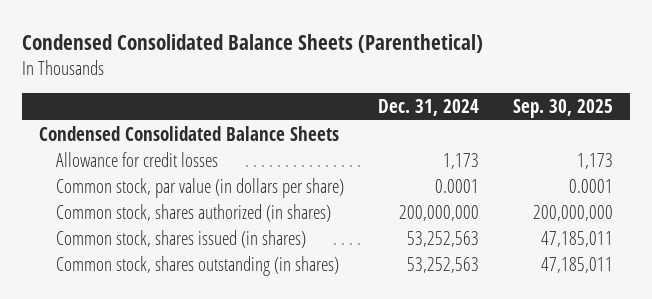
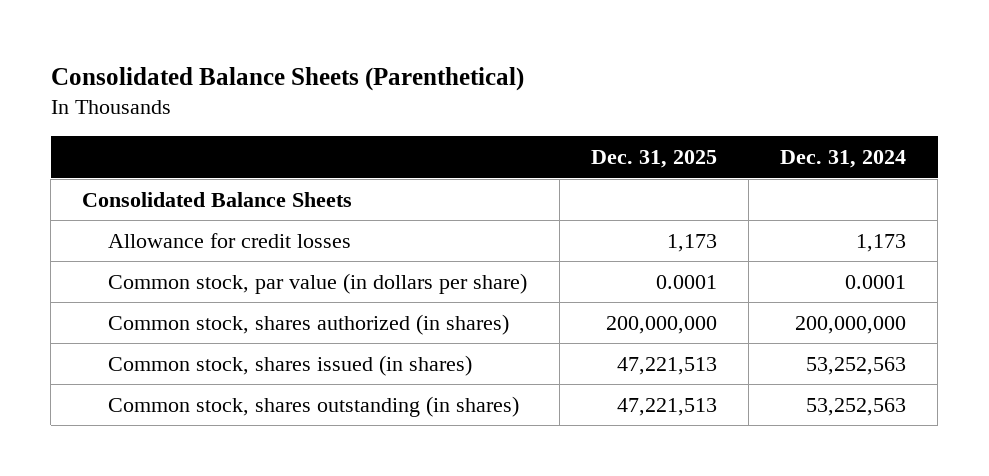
[21,34,483,54] Condensed Consolidated Balance Sheets (Parenthetical) -> [50,66,524,91] Consolidated Balance Sheets (Parenthetical)
[513,98,614,118] Sep. 30, 2025 -> none
none -> [590,149,717,168] Dec. 31, 2025
[38,125,339,141] Condensed Consolidated Balance Sheets -> [82,191,353,207] Consolidated Balance Sheets

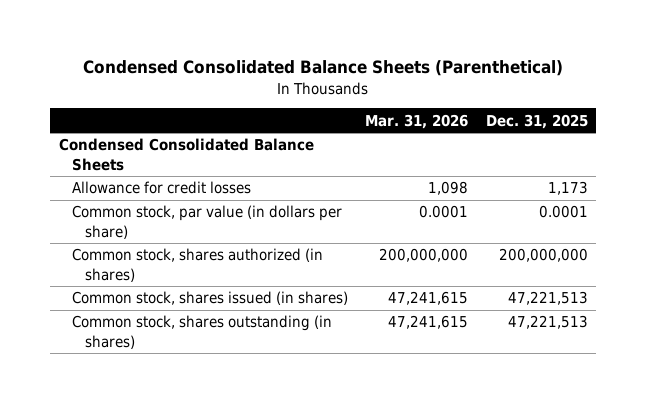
[50,66,524,91] Consolidated Balance Sheets (Parenthetical) -> [83,60,564,77] Condensed Consolidated Balance Sheets (Parenthetical)
[780,149,907,168] Dec. 31, 2024 -> none
none -> [365,113,469,129] Mar. 31, 2026
[82,191,353,207] Consolidated Balance Sheets -> [59,138,315,171] Condensed Consolidated Balance Sheets

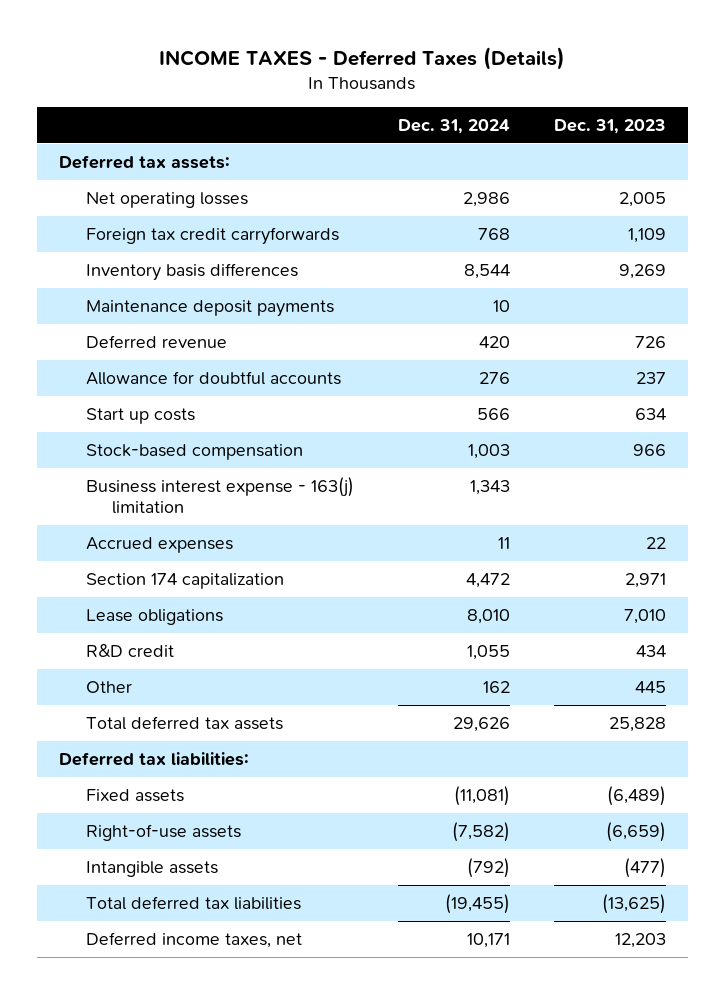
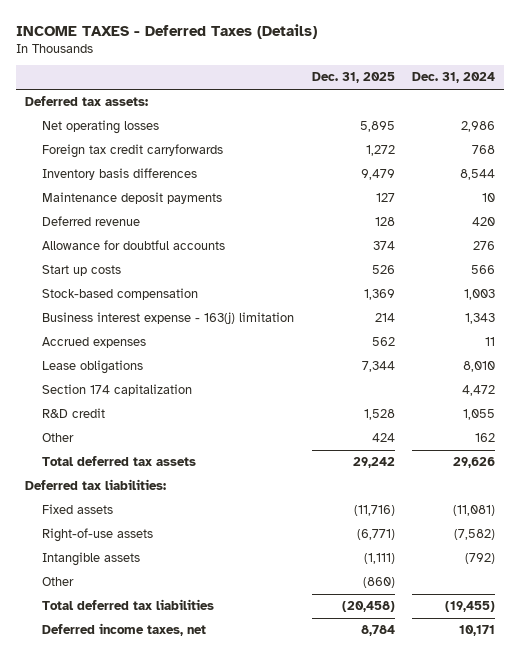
[553,119,666,135] Dec. 31, 2023 -> none
none -> [311,72,395,84] Dec. 31, 2025
[85,572,284,589] Section 174 capitalization -> [42,384,193,397] Section 174 capitalization
none -> [42,577,75,587] Other

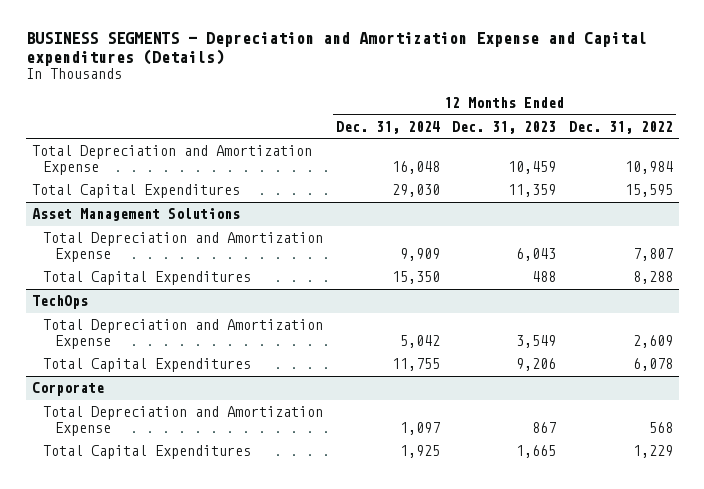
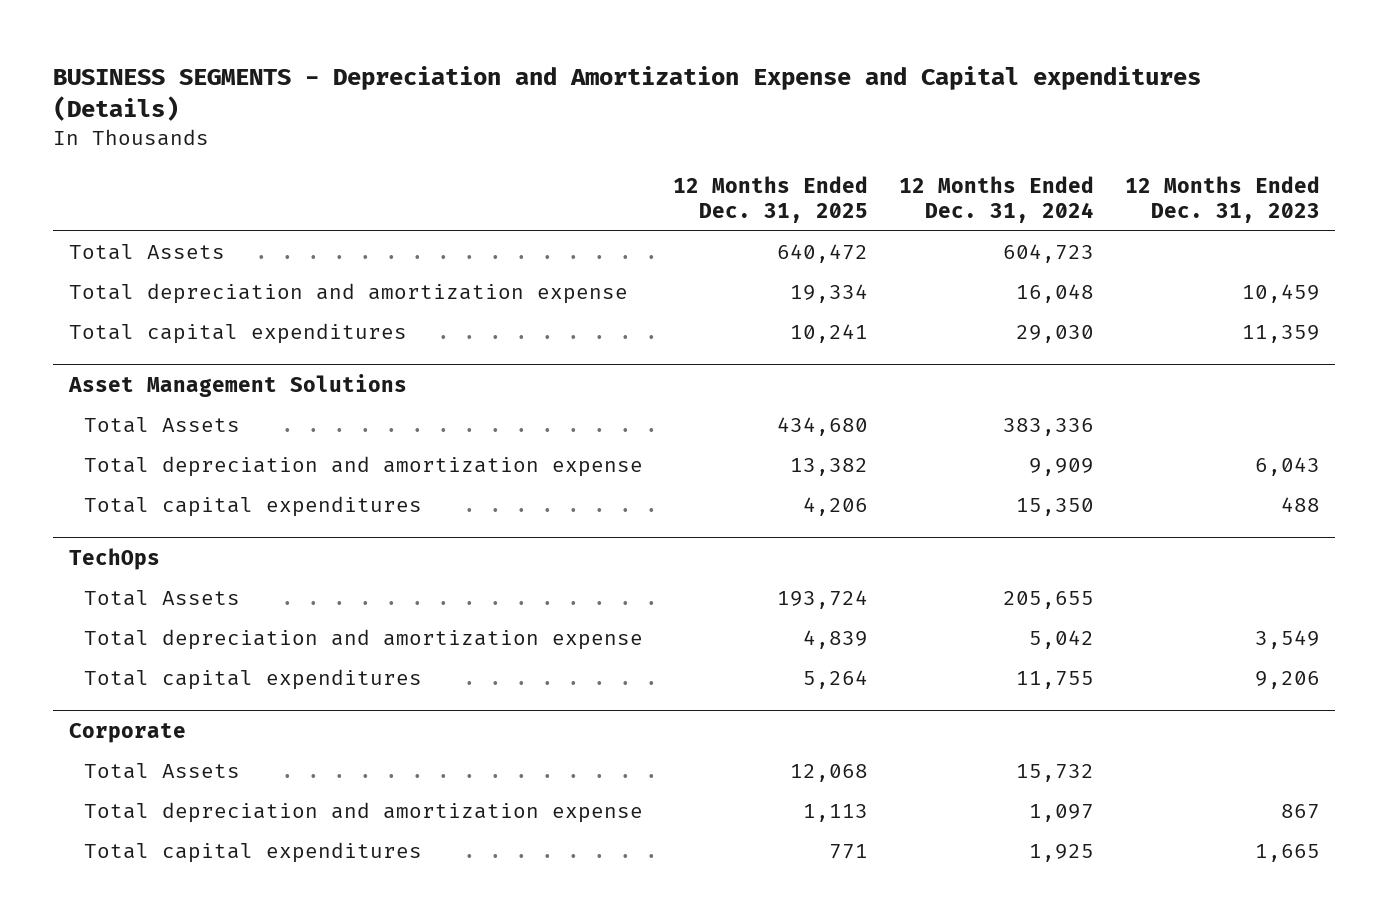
[568,120,673,134] Dec. 31, 2022 -> none
none -> [673,175,869,224] 12 Months Ended Dec. 31, 2025
none -> [68,244,225,261] Total Assets
[31,145,312,175] Total Depreciation and Amortization Expense -> [68,283,628,305] Total depreciation and amortization expense
[31,184,240,199] Total Capital Expenditures -> [68,323,407,345] Total capital expenditures
none -> [83,417,240,434] Total Assets
[43,232,324,262] Total Depreciation and Amortization Expense -> [83,456,643,478] Total depreciation and amortization expense
[43,271,252,286] Total Capital Expenditures -> [83,496,422,518] Total capital expenditures
none -> [83,590,240,607] Total Assets
[43,319,324,349] Total Depreciation and Amortization Expense -> [83,629,643,651] Total depreciation and amortization expense
[43,358,252,373] Total Capital Expenditures -> [83,669,422,691] Total capital expenditures
none -> [83,763,240,780] Total Assets
[43,406,324,436] Total Depreciation and Amortization Expense -> [83,802,643,824] Total depreciation and amortization expense
[43,445,252,460] Total Capital Expenditures -> [83,842,422,864] Total capital expenditures

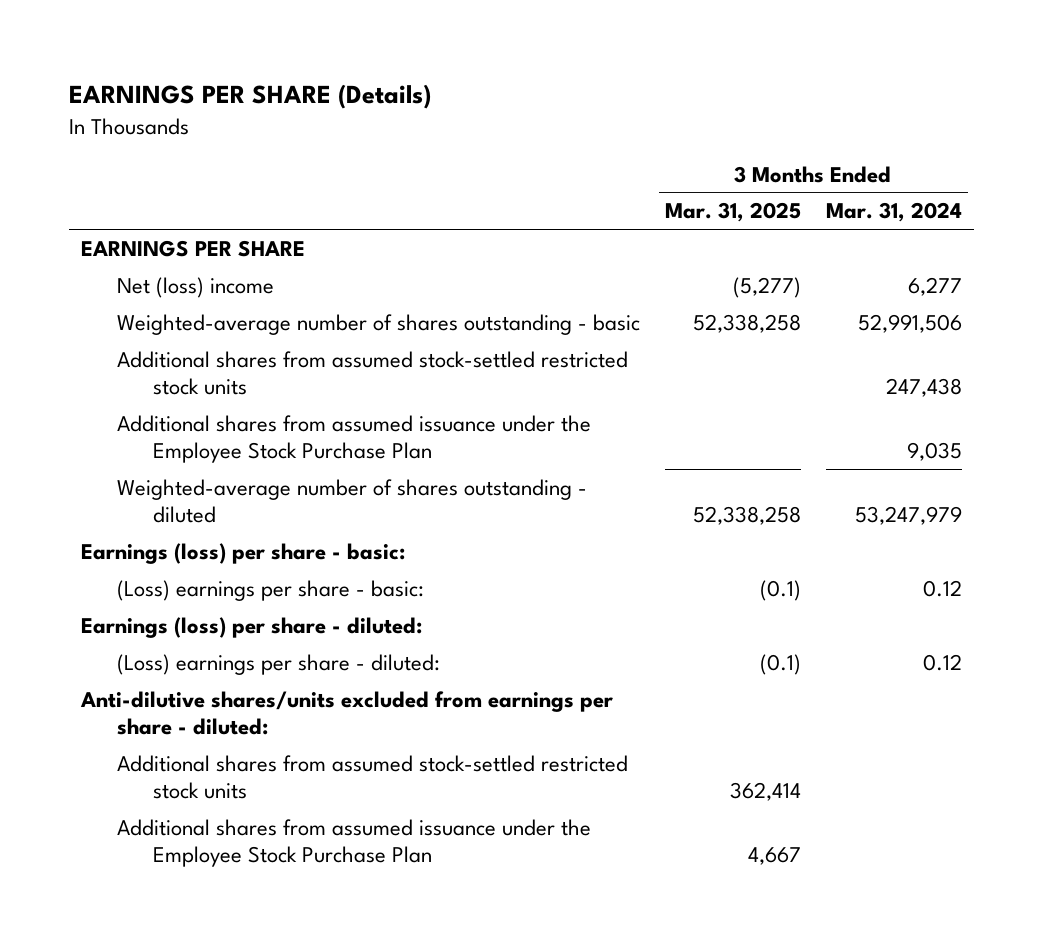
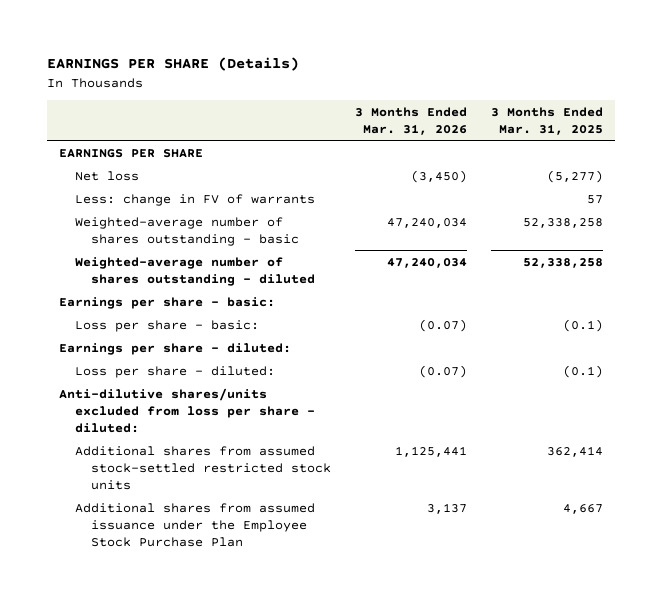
[825,202,962,223] Mar. 31, 2024 -> none
none -> [355,106,468,135] 3 Months Ended Mar. 31, 2026
[116,276,274,298] Net (loss) income -> [75,170,140,181] Net loss
none -> [75,193,316,206] Less: change in FV of warrants
[116,350,628,395] Additional shares from assumed stock-settled restricted stock units -> none
[116,414,591,463] Additional shares from assumed issuance under the Employee Stock Purchase Plan -> none
[81,542,406,564] Earnings (loss) per share - basic: -> [59,296,276,309] Earnings per share - basic:
[116,579,424,601] (Loss) earnings per share - basic: -> [75,319,260,332] Loss per share - basic:
[81,616,423,638] Earnings (loss) per share - diluted: -> [59,342,292,355] Earnings per share - diluted:
[116,653,440,675] (Loss) earnings per share - diluted: -> [75,365,276,378] Loss per share - diluted:
[80,690,614,735] Anti-dilutive shares/units excluded from earnings per share - diluted: -> [59,387,316,433] Anti-dilutive shares/units excluded from loss per share - diluted:

